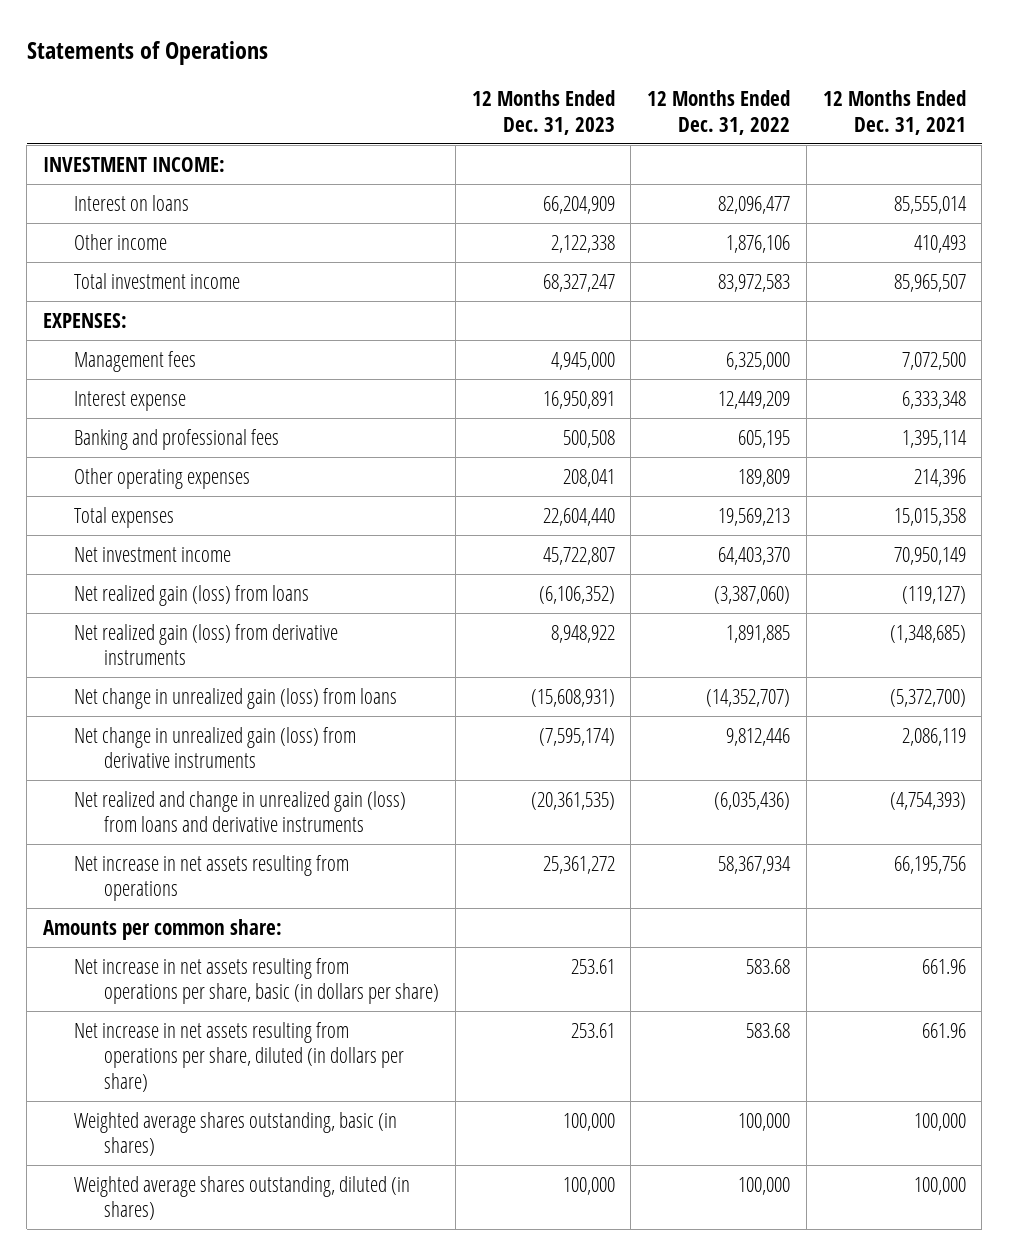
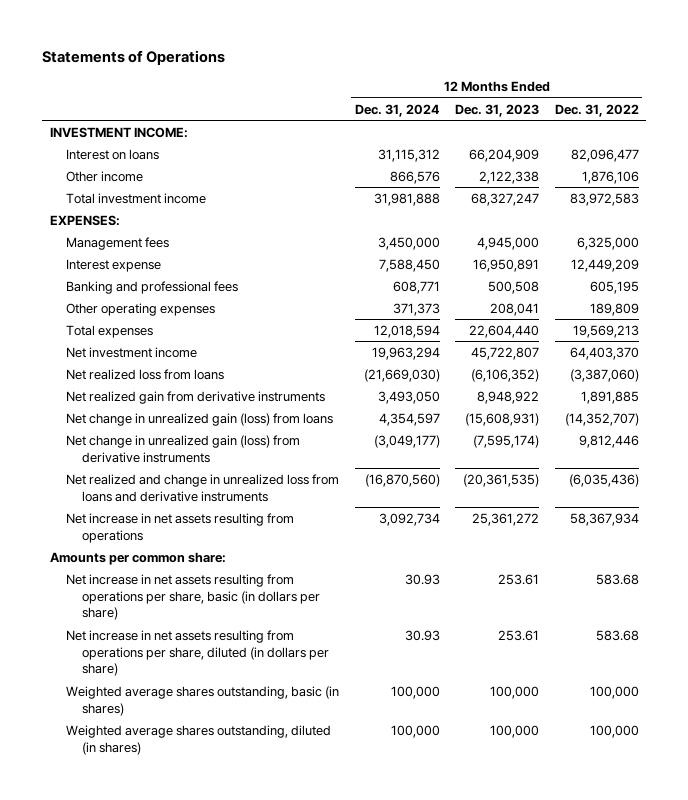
[822,90,966,135] 12 Months Ended Dec. 31, 2021 -> none
none -> [354,103,440,117] Dec. 31, 2024
[73,584,309,606] Net realized gain (loss) from loans -> [66,368,225,380] Net realized loss from loans
[73,623,338,666] Net realized gain (loss) from derivative instruments -> [66,390,326,404] Net realized gain from derivative instruments
[73,790,406,833] Net realized and change in unrealized gain (loss) from loans and derivative instruments -> [66,473,340,502] Net realized and change in unrealized loss from loans and derivative instruments

